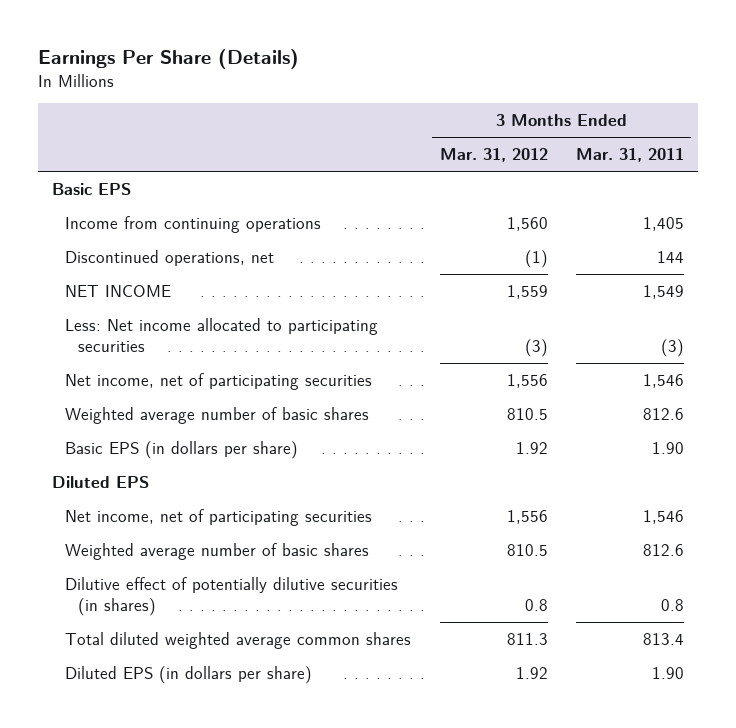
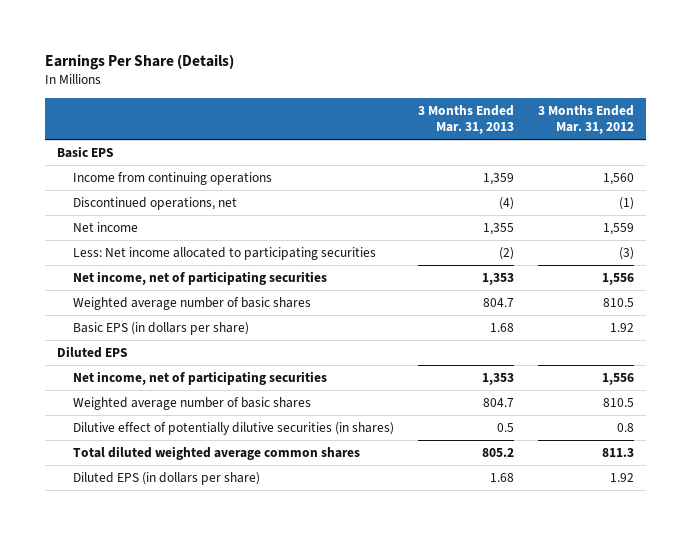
[576,148,685,163] Mar. 31, 2011 -> none
none -> [417,104,514,135] 3 Months Ended Mar. 31, 2013
[64,284,171,297] NET INCOME -> [72,221,138,232] Net income

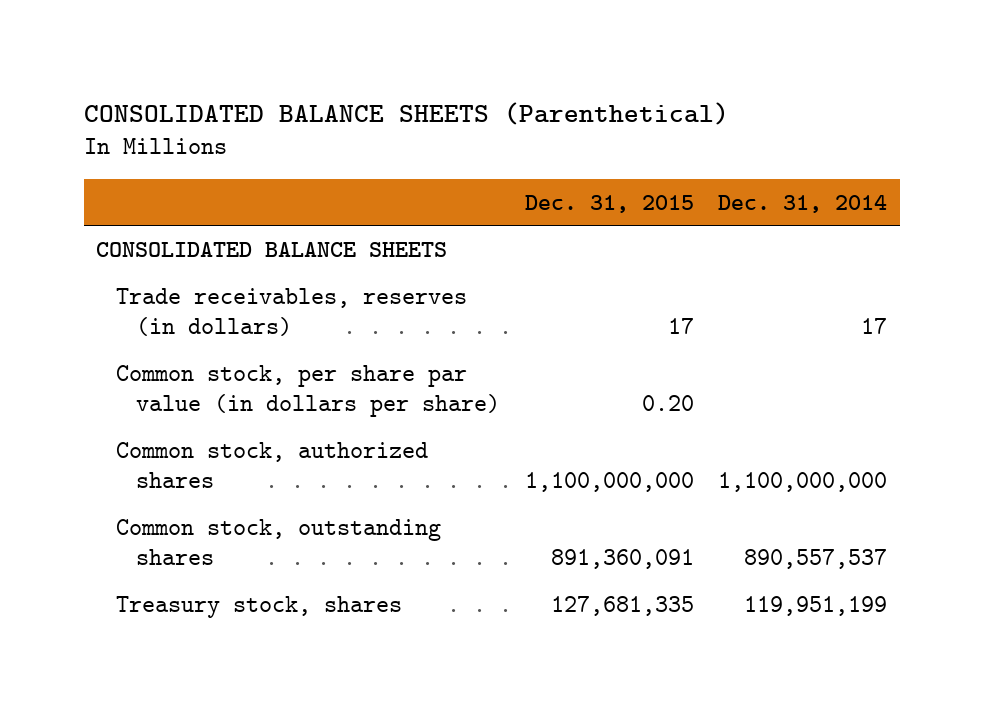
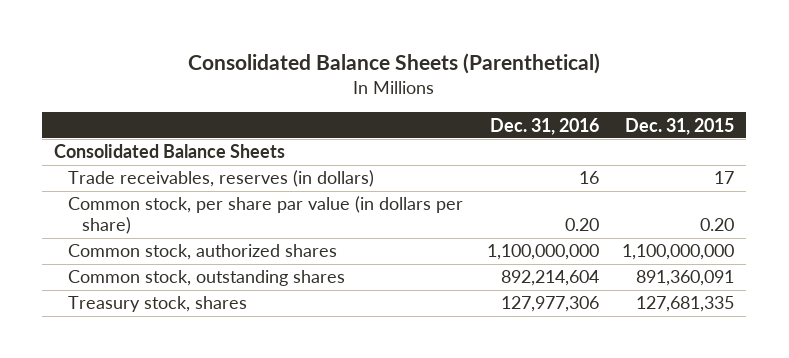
[83,101,729,125] CONSOLIDATED BALANCE SHEETS (Parenthetical) -> [188,53,601,75] Consolidated Balance Sheets (Parenthetical)
[718,194,888,213] Dec. 31, 2014 -> none
none -> [489,117,599,135] Dec. 31, 2016
[96,241,448,257] CONSOLIDATED BALANCE SHEETS -> [54,144,286,159] Consolidated Balance Sheets

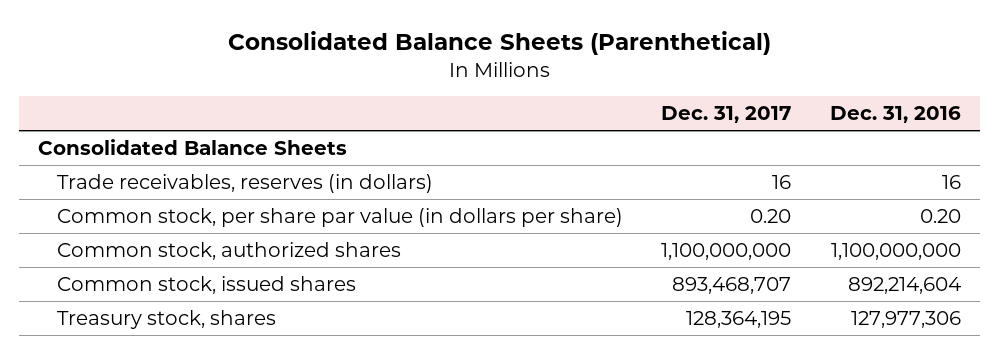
[625,117,735,135] Dec. 31, 2015 -> none
none -> [661,106,792,124] Dec. 31, 2017
[67,270,345,287] Common stock, outstanding shares -> [56,275,356,294] Common stock, issued shares

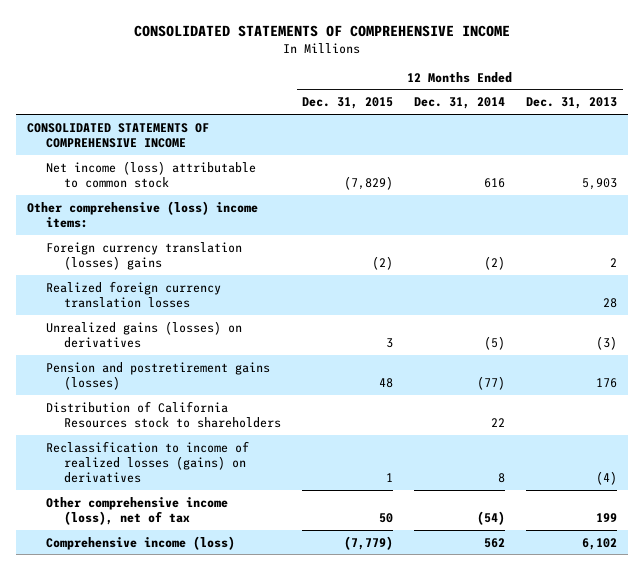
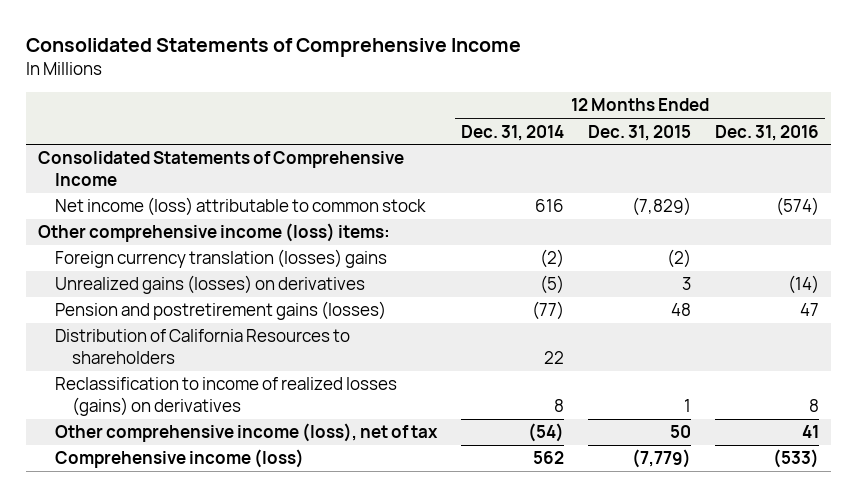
[134,24,511,37] CONSOLIDATED STATEMENTS OF COMPREHENSIVE INCOME -> [26,38,522,58] Consolidated Statements of Comprehensive Income
[526,97,618,110] Dec. 31, 2013 -> none
none -> [715,124,820,141] Dec. 31, 2016
[26,122,209,148] CONSOLIDATED STATEMENTS OF COMPREHENSIVE INCOME -> [38,151,405,186] Consolidated Statements of Comprehensive Income
[26,200,258,228] Other comprehensive (loss) income items: -> [38,223,391,243] Other comprehensive income (loss) items:
[45,280,221,308] Realized foreign currency translation losses -> none
[45,400,282,428] Distribution of California Resources stock to shareholders -> [55,329,351,364] Distribution of California Resources to shareholders

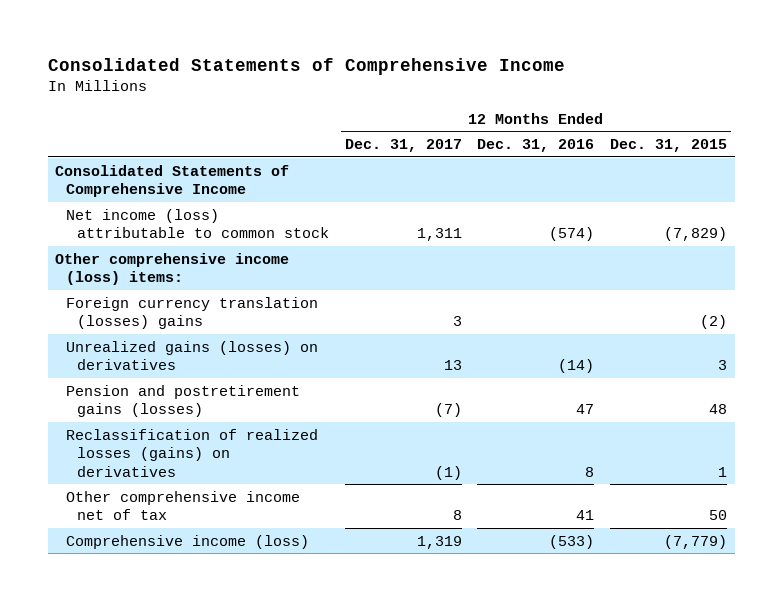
[461,124,565,141] Dec. 31, 2014 -> none
none -> [344,139,462,153] Dec. 31, 2017
[55,329,351,364] Distribution of California Resources to shareholders -> none
[55,377,398,416] Reclassification to income of realized losses (gains) on derivatives -> [66,428,319,477] Reclassification of realized losses (gains) on derivatives
[55,423,439,443] Other comprehensive income (loss), net of tax -> [66,490,301,521] Other comprehensive income net of tax

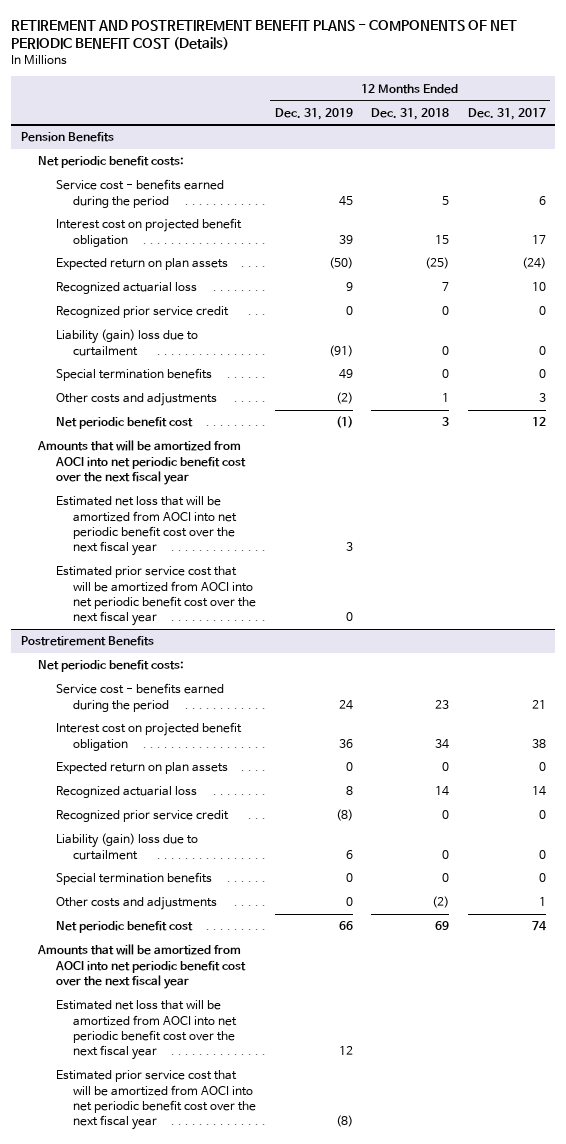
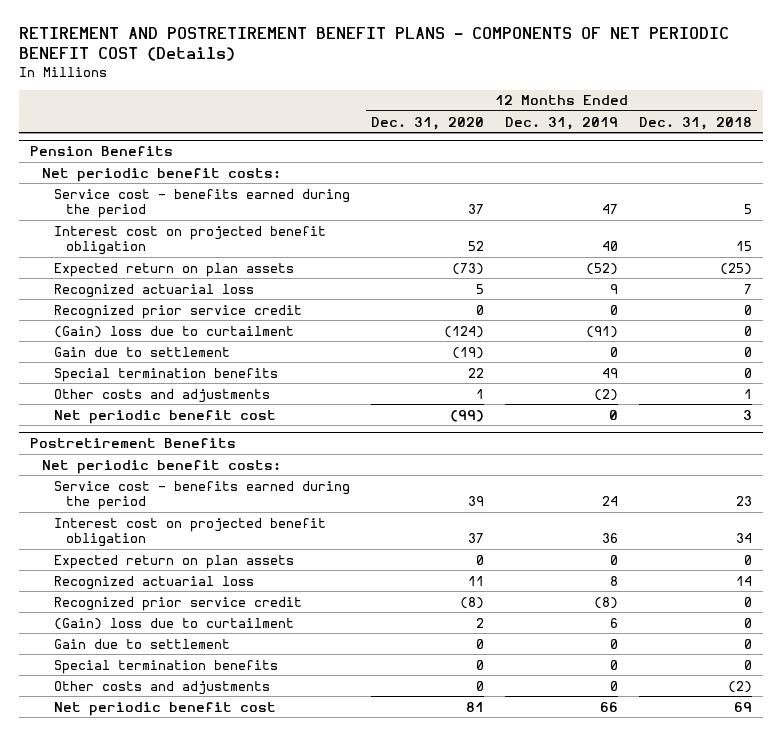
[467,107,546,120] Dec. 31, 2017 -> none
none -> [370,116,484,130] Dec. 31, 2020
[338,195,353,206] 45 -> [602,204,619,215] 47
[338,234,353,244] 39 -> [602,241,619,252] 40
[328,257,353,270] (50) -> [586,262,619,275] (52)
[55,329,198,356] Liability (gain) loss due to curtailment -> [53,325,294,338] (Gain) loss due to curtailment
none -> [53,346,230,357] Gain due to settlement
[37,440,246,486] Amounts that will be amortized from AOCI into net periodic benefit cost over the next fiscal year -> none
[55,496,238,557] Estimated net loss that will be amortized from AOCI into net periodic benefit cost over the next fiscal year -> none
[55,566,257,627] Estimated prior service cost that will be amortized from AOCI into net periodic benefit cost over the next fiscal year -> none
[335,416,353,429] (1) -> [609,409,619,420] 0
[55,833,198,860] Liability (gain) loss due to curtailment -> [53,617,294,630] (Gain) loss due to curtailment
none -> [53,638,230,649] Gain due to settlement
[37,944,246,990] Amounts that will be amortized from AOCI into net periodic benefit cost over the next fiscal year -> none
[55,1000,238,1061] Estimated net loss that will be amortized from AOCI into net periodic benefit cost over the next fiscal year -> none
[55,1070,257,1131] Estimated prior service cost that will be amortized from AOCI into net periodic benefit cost over the next fiscal year -> none

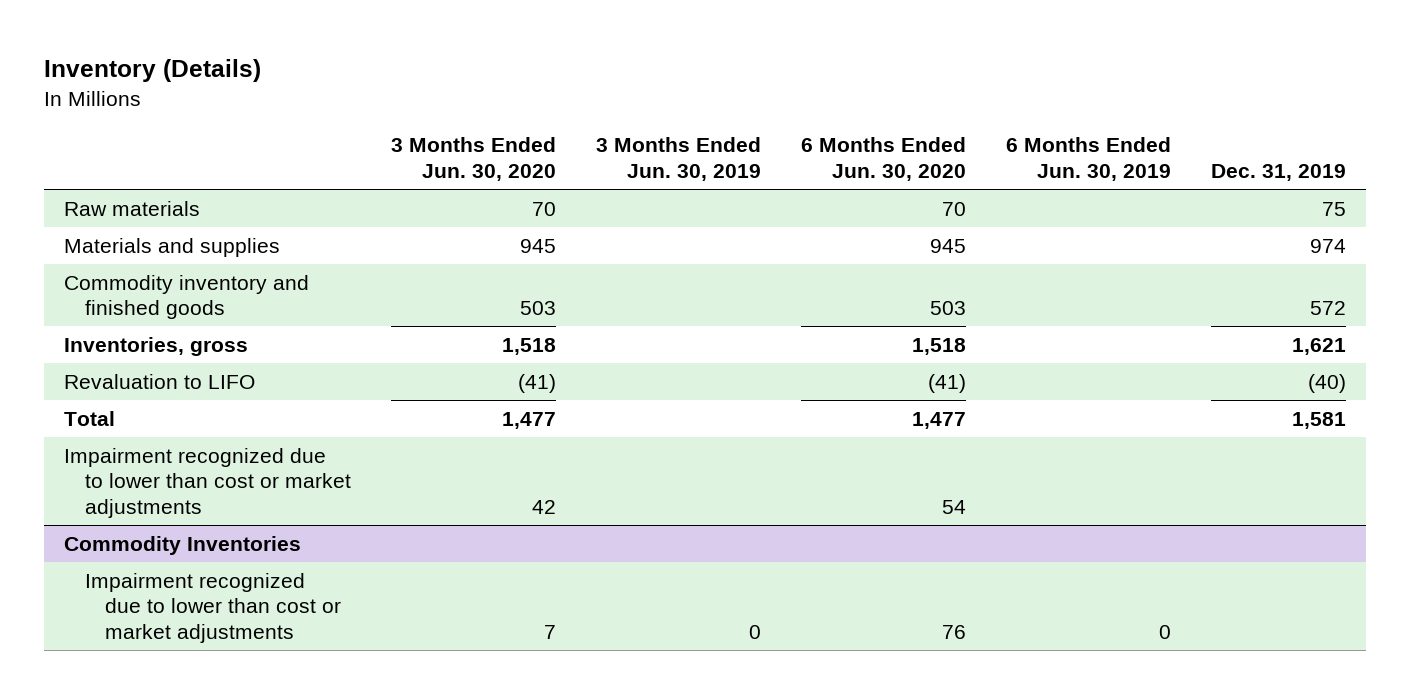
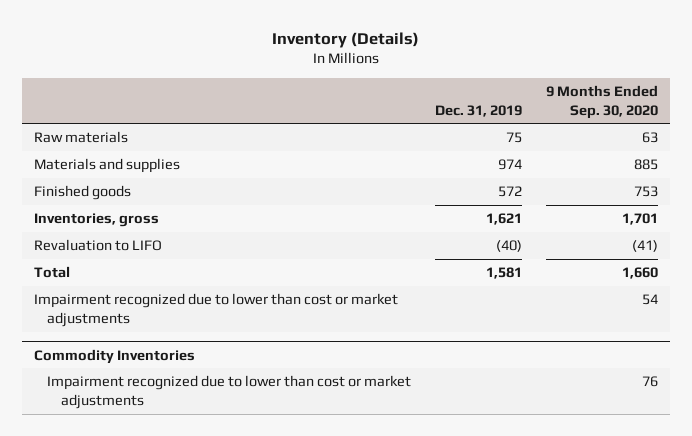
[390,137,556,182] 3 Months Ended Jun. 30, 2020 -> none
[595,137,761,182] 3 Months Ended Jun. 30, 2019 -> none
[800,137,966,182] 6 Months Ended Jun. 30, 2020 -> none
[1005,137,1171,182] 6 Months Ended Jun. 30, 2019 -> none
none -> [546,84,659,119] 9 Months Ended Sep. 30, 2020
[64,274,310,320] Commodity inventory and finished goods -> [33,185,131,201] Finished goods

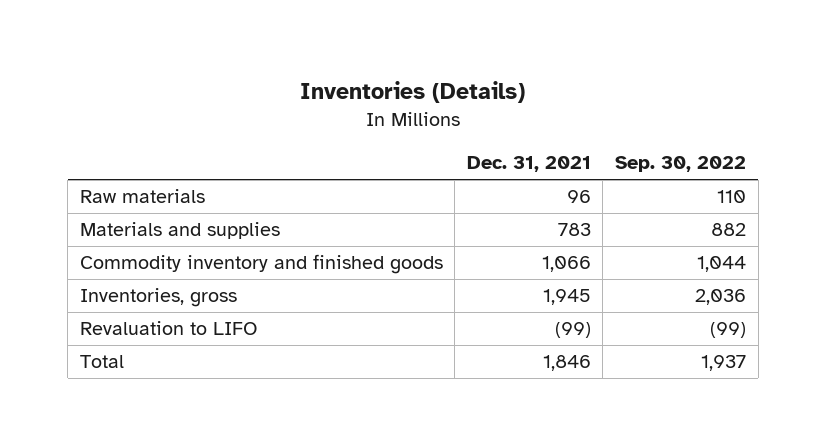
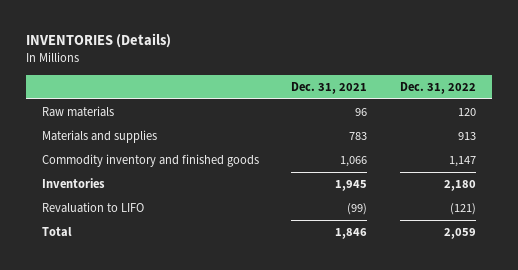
[299,80,525,103] Inventories (Details) -> [25,33,171,49] INVENTORIES (Details)
[615,156,747,173] Sep. 30, 2022 -> none
none -> [400,82,477,95] Dec. 31, 2022
[79,288,237,308] Inventories, gross -> [41,178,105,189] Inventories

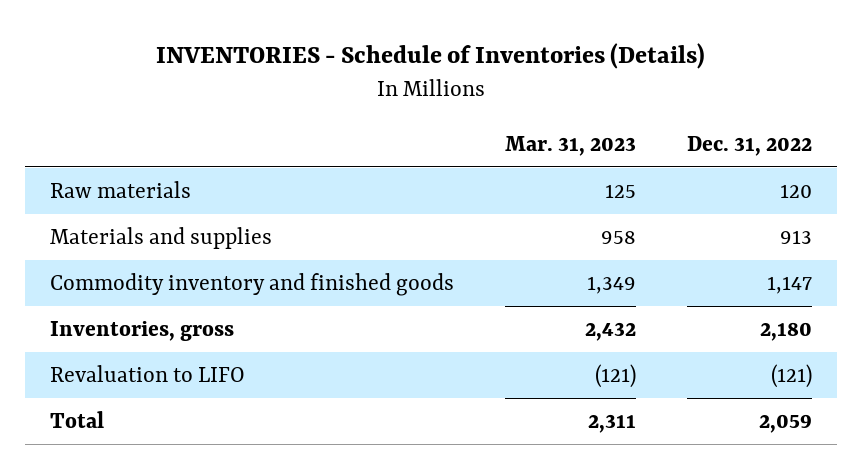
[25,33,171,49] INVENTORIES (Details) -> [155,43,705,70] INVENTORIES - Schedule of Inventories (Details)
[291,82,368,95] Dec. 31, 2021 -> none
none -> [504,135,636,156] Mar. 31, 2023
[41,178,105,189] Inventories -> [50,320,235,341] Inventories, gross

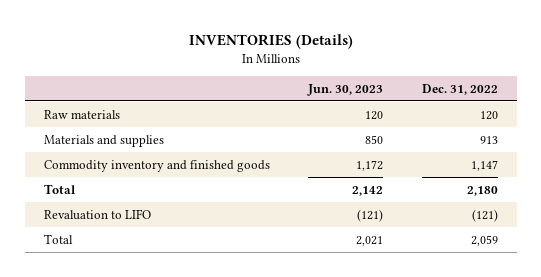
[155,43,705,70] INVENTORIES - Schedule of Inventories (Details) -> [188,33,353,49] INVENTORIES (Details)
[504,135,636,156] Mar. 31, 2023 -> none
none -> [307,83,384,96] Jun. 30, 2023
[50,320,235,341] Inventories, gross -> [43,183,76,194] Total

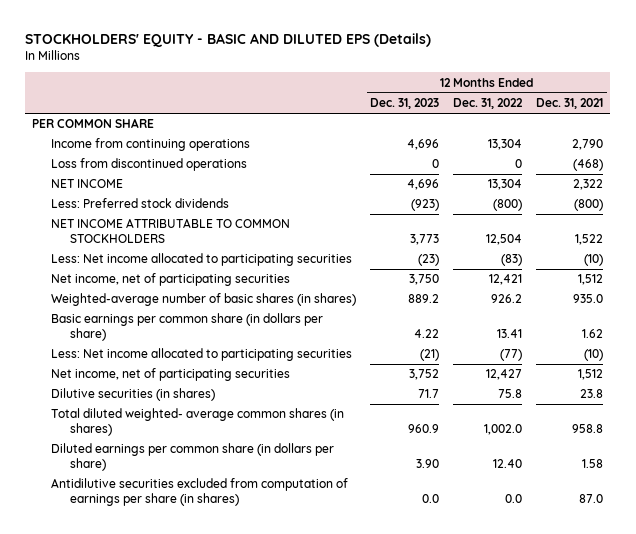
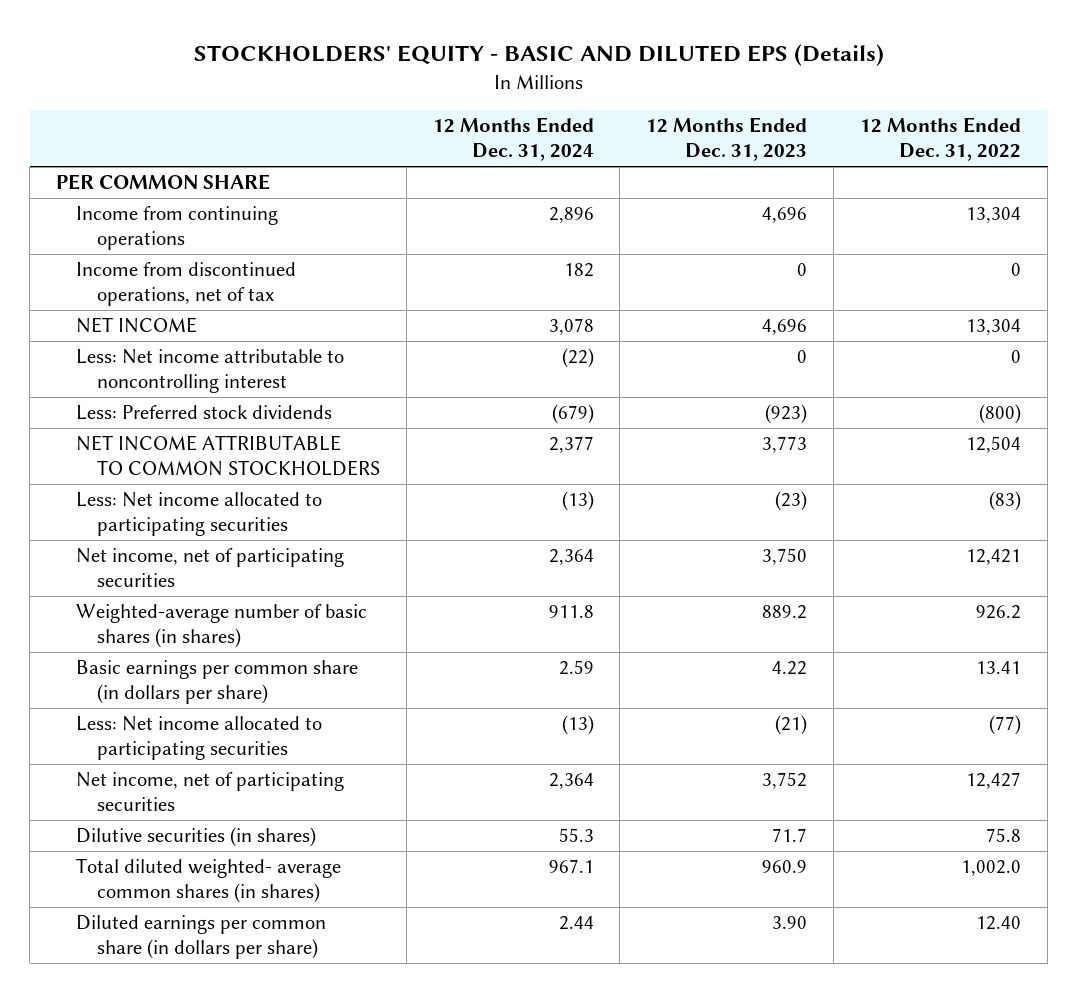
[536,98,604,110] Dec. 31, 2021 -> none
none -> [432,117,594,162] 12 Months Ended Dec. 31, 2024
[51,158,248,172] Loss from discontinued operations -> [76,262,297,307] Income from discontinued operations, net of tax
none -> [76,349,345,394] Less: Net income attributable to noncontrolling interest
[51,478,349,507] Antidilutive securities excluded from computation of earnings per share (in shares) -> none

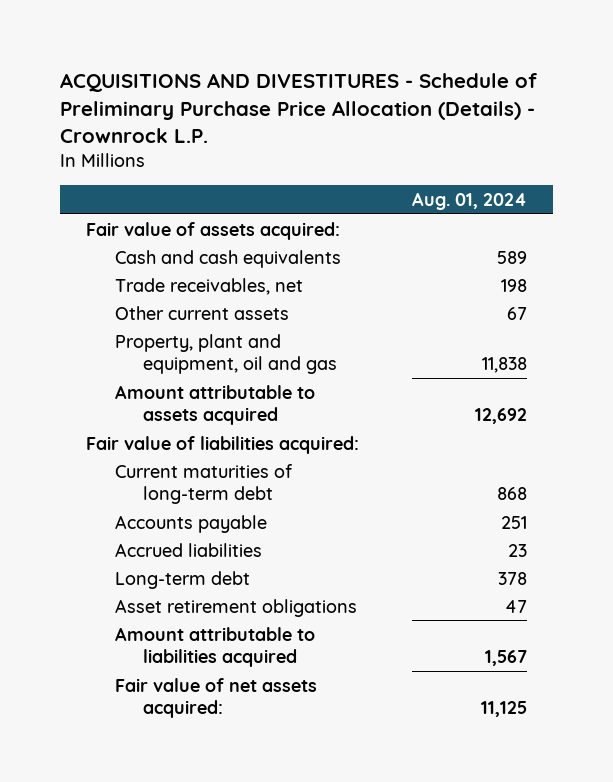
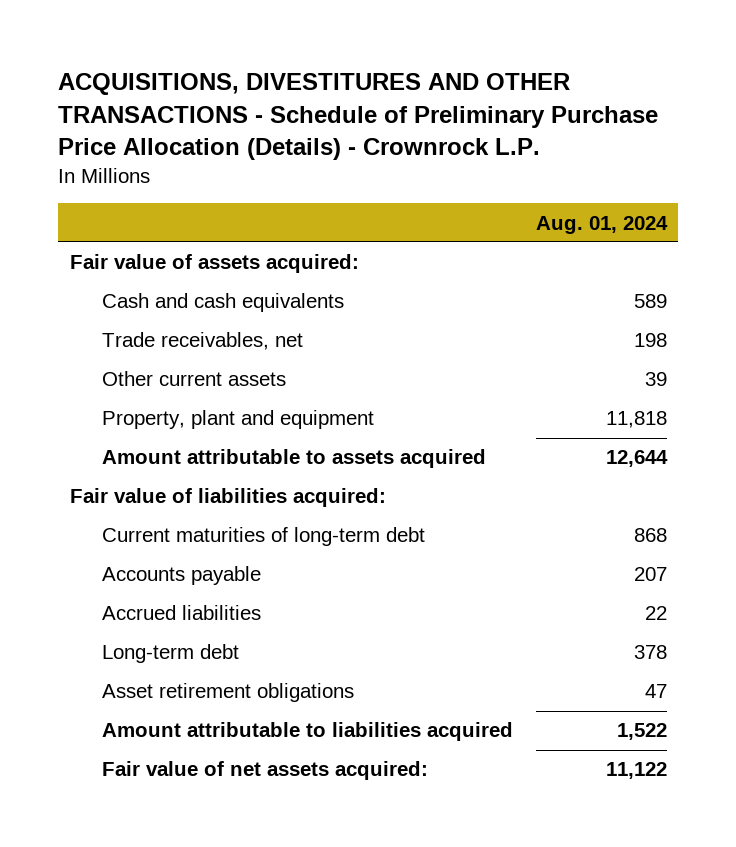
[60,73,538,144] ACQUISITIONS AND DIVESTITURES - Schedule of Preliminary Purchase Price Allocation (Details) - Crownrock L.P. -> [58,73,659,160] ACQUISITIONS, DIVESTITURES AND OTHER TRANSACTIONS - Schedule of Preliminary Purchase Price Allocation (Details) - Crownrock L.P.
[506,306,527,320] 67 -> [644,372,667,387] 39
[114,333,338,374] Property, plant and equipment, oil and gas -> [101,410,374,430] Property, plant and equipment
[481,356,527,373] 11,838 -> [605,411,667,429] 11,818
[474,407,527,424] 12,692 -> [605,450,668,468] 12,644
[500,515,527,529] 251 -> [633,567,667,582] 207
[507,543,527,557] 23 -> [644,606,667,621] 22
[484,649,527,666] 1,567 -> [616,723,667,741] 1,522
[480,700,527,717] 11,125 -> [605,762,667,780] 11,122

